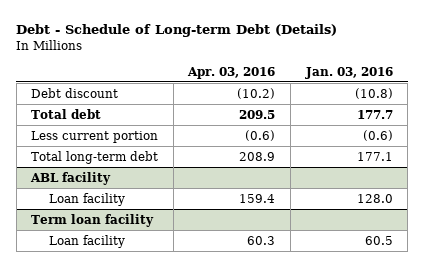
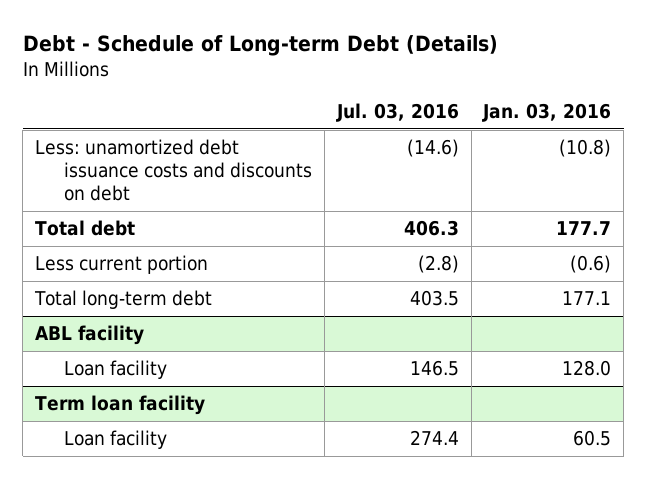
[187,66,276,79] Apr. 03, 2016 -> none
none -> [335,102,459,122] Jul. 03, 2016
[31,87,119,98] Debt discount -> [34,139,312,202] Less: unamortized debt issuance costs and discounts on debt

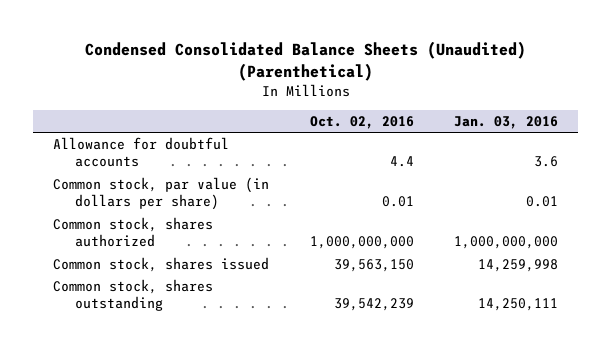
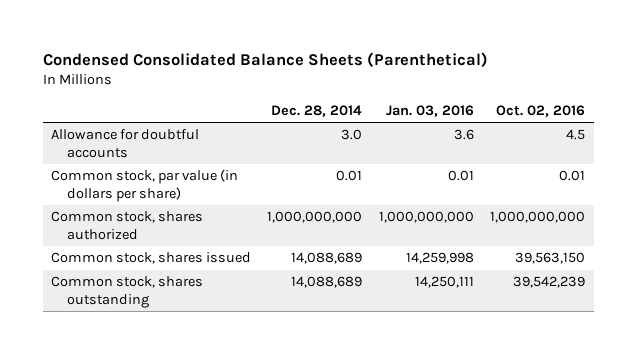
[84,40,526,81] Condensed Consolidated Balance Sheets (Unaudited) (Parenthetical) -> [42,51,488,67] Condensed Consolidated Balance Sheets (Parenthetical)
none -> [271,104,363,117] Dec. 28, 2014
[389,156,414,168] 4.4 -> [566,129,586,141] 4.5

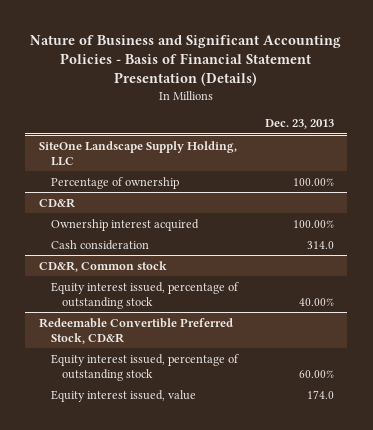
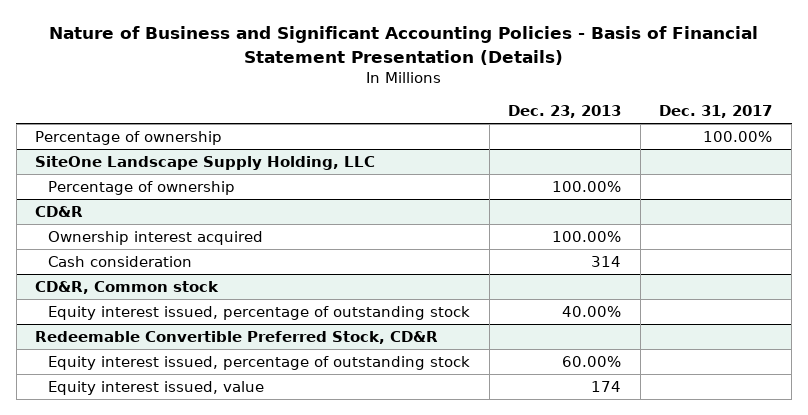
none -> [659,104,773,118] Dec. 31, 2017
none -> [35,131,223,146] Percentage of ownership
[306,240,334,249] 314.0 -> [591,256,622,268] 314
[306,389,334,399] 174.0 -> [591,381,622,393] 174

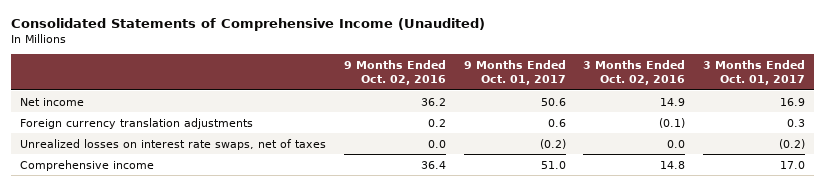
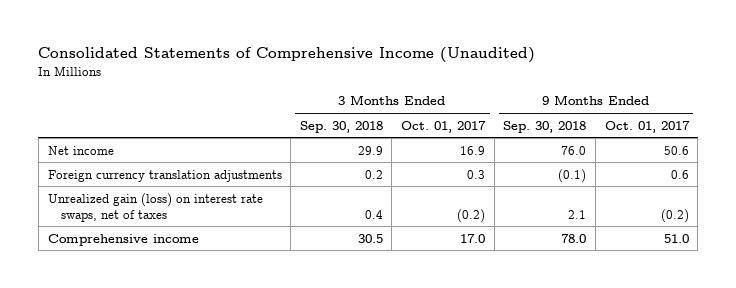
[343,60,446,86] 9 Months Ended Oct. 02, 2016 -> none
[583,60,686,86] 3 Months Ended Oct. 02, 2016 -> none
none -> [299,120,383,133] Sep. 30, 2018
none -> [503,120,587,133] Sep. 30, 2018
[19,138,326,150] Unrealized losses on interest rate swaps, net of taxes -> [47,192,263,222] Unrealized gain (loss) on interest rate swaps, net of taxes

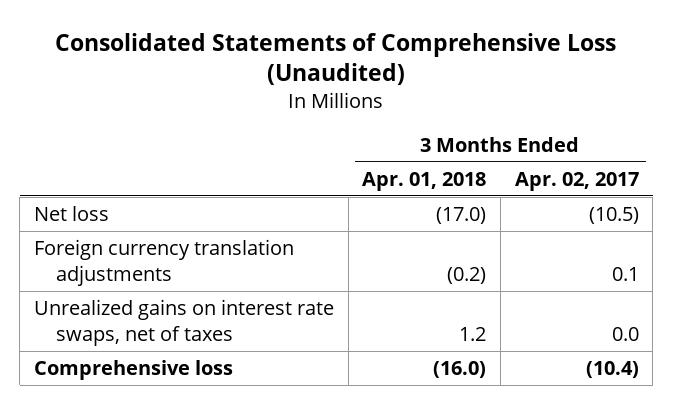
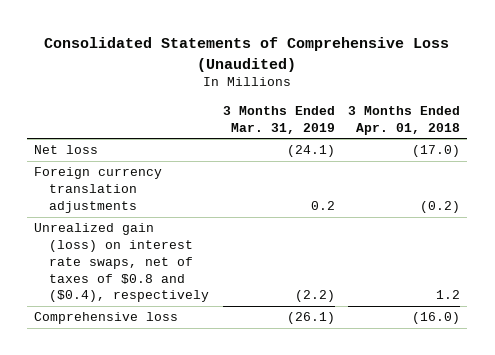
[514,171,639,191] Apr. 02, 2017 -> none
none -> [222,106,335,134] 3 Months Ended Mar. 31, 2019
[34,298,335,346] Unrealized gains on interest rate swaps, net of taxes -> [34,223,210,303] Unrealized gain (loss) on interest rate swaps, net of taxes of $0.8 and ($0.4), respectively

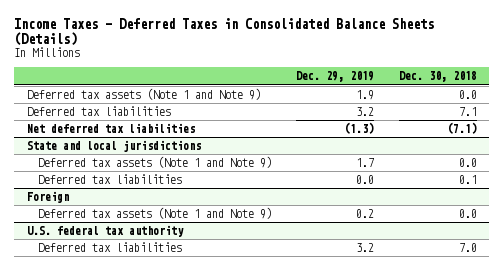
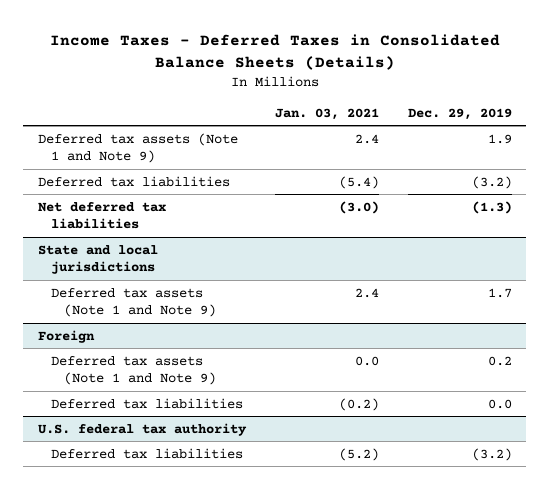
[398,71,477,83] Dec. 30, 2018 -> none
none -> [274,107,379,120] Jan. 03, 2021
[356,107,375,117] 3.2 -> [471,175,512,189] (3.2)
[38,174,183,185] Deferred tax liabilities -> none
none -> [50,397,243,409] Deferred tax liabilities
[356,243,375,253] 3.2 -> [471,447,512,461] (3.2)

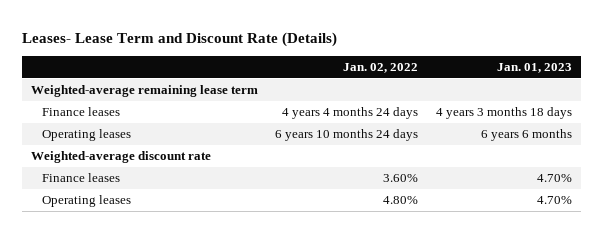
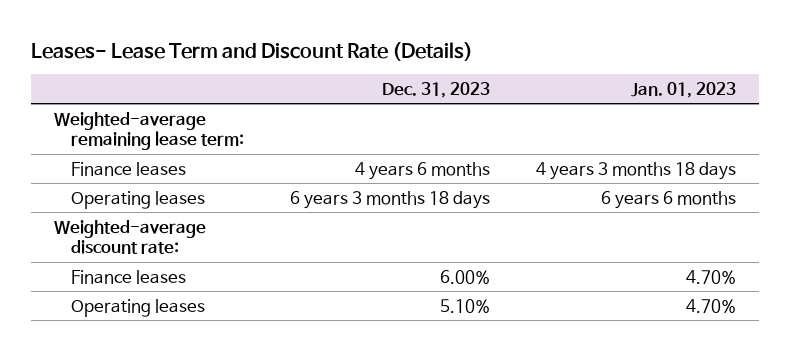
[343,63,419,74] Jan. 02, 2022 -> none
none -> [382,81,491,98] Dec. 31, 2023
[30,85,258,98] Weighted-average remaining lease term -> [54,111,245,151] Weighted-average remaining lease term:
[30,151,211,164] Weighted-average discount rate -> [54,219,207,255] Weighted-average discount rate:

